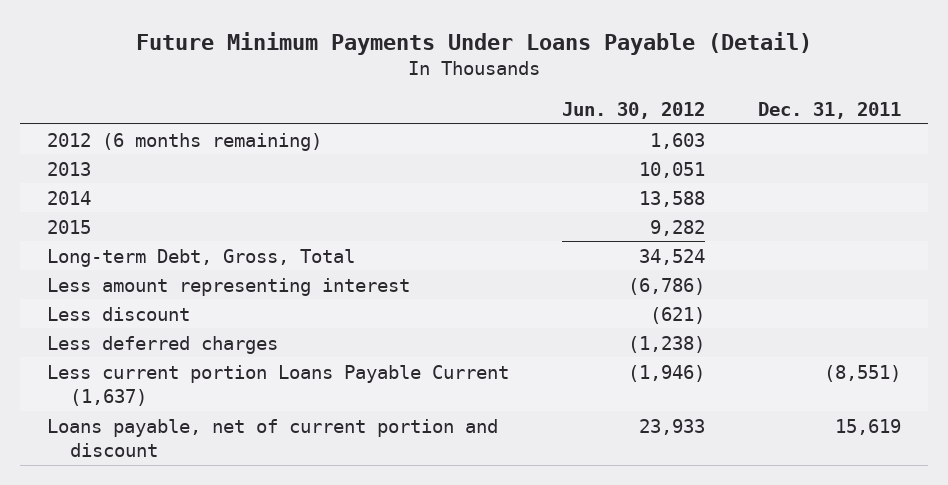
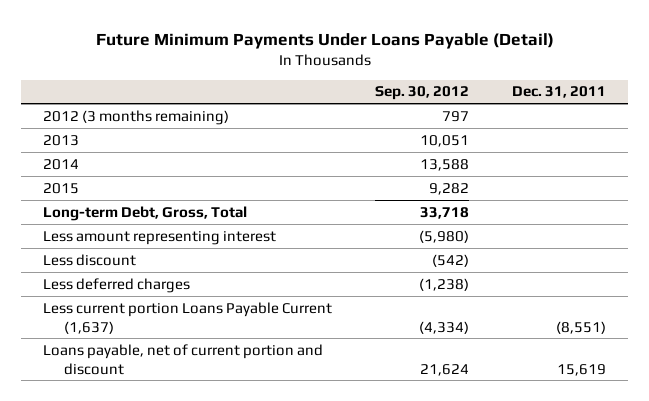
[562,101,706,119] Jun. 30, 2012 -> none
none -> [375,86,470,101] Sep. 30, 2012
[47,132,323,151] 2012 (6 months remaining) -> [42,109,229,125] 2012 (3 months remaining)

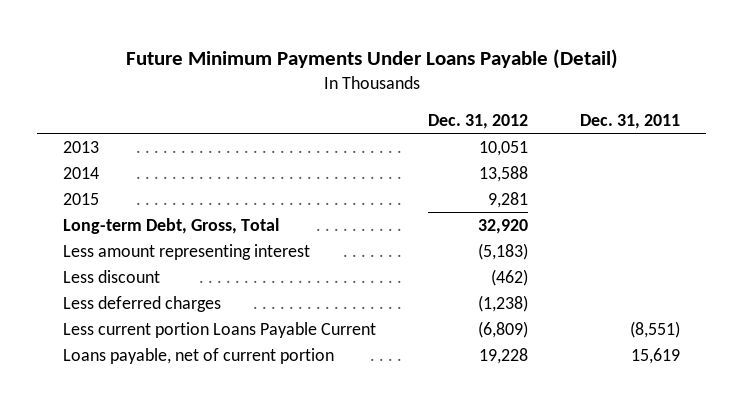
[375,86,470,101] Sep. 30, 2012 -> none
none -> [428,113,529,129] Dec. 31, 2012
[42,109,229,125] 2012 (3 months remaining) -> none
[42,301,332,334] Less current portion Loans Payable Current (1,637) -> [63,322,377,339] Less current portion Loans Payable Current
[42,343,323,375] Loans payable, net of current portion and discount -> [63,348,335,365] Loans payable, net of current portion

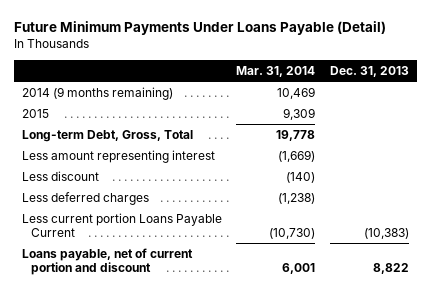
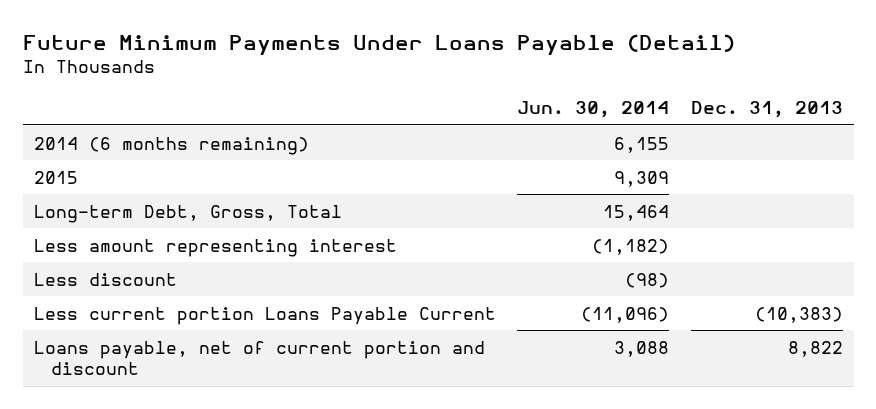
[236,66,316,78] Mar. 31, 2014 -> none
none -> [517,101,670,119] Jun. 30, 2014
[21,86,173,100] 2014 (9 months remaining) -> [33,136,309,155] 2014 (6 months remaining)
[21,191,149,205] Less deferred charges -> none

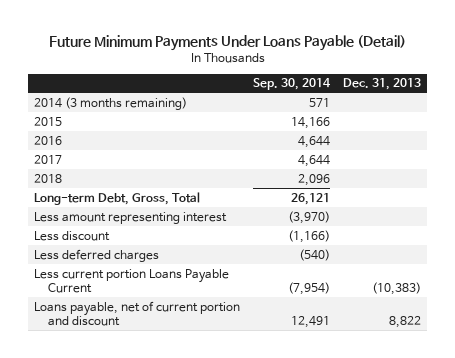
[517,101,670,119] Jun. 30, 2014 -> none
none -> [253,78,332,91] Sep. 30, 2014
[33,136,309,155] 2014 (6 months remaining) -> [34,96,188,110] 2014 (3 months remaining)
none -> [34,135,63,145] 2016
none -> [34,154,63,164] 2017
none -> [34,173,63,183] 2018
none -> [34,248,160,262] Less deferred charges

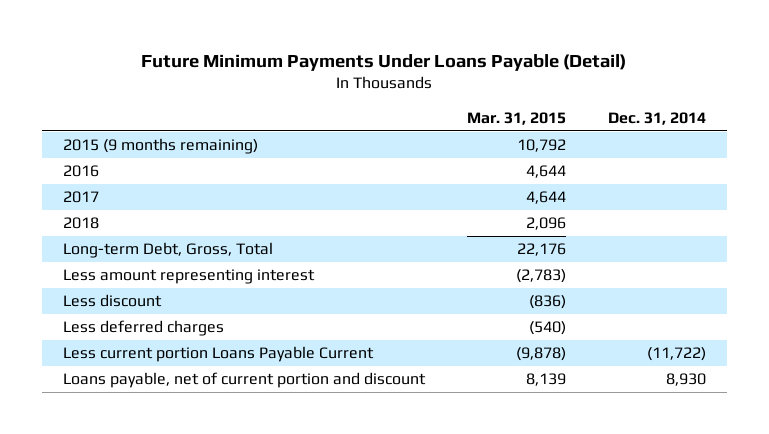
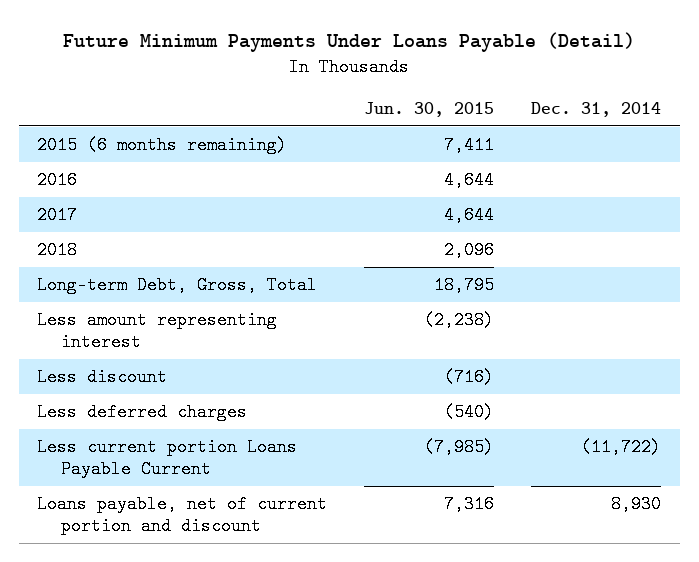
[466,111,566,125] Mar. 31, 2015 -> none
none -> [364,101,495,117] Jun. 30, 2015
[62,138,258,155] 2015 (9 months remaining) -> [37,136,288,155] 2015 (6 months remaining)

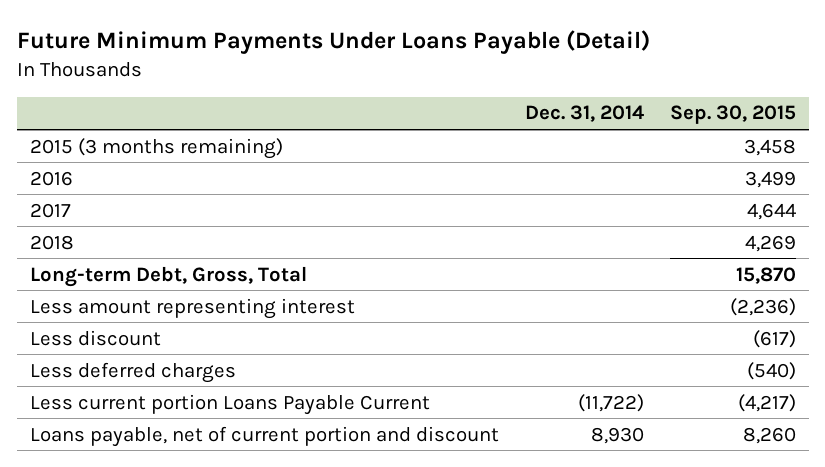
[364,101,495,117] Jun. 30, 2015 -> none
none -> [669,105,796,125] Sep. 30, 2015
[37,136,288,155] 2015 (6 months remaining) -> [29,137,283,159] 2015 (3 months remaining)

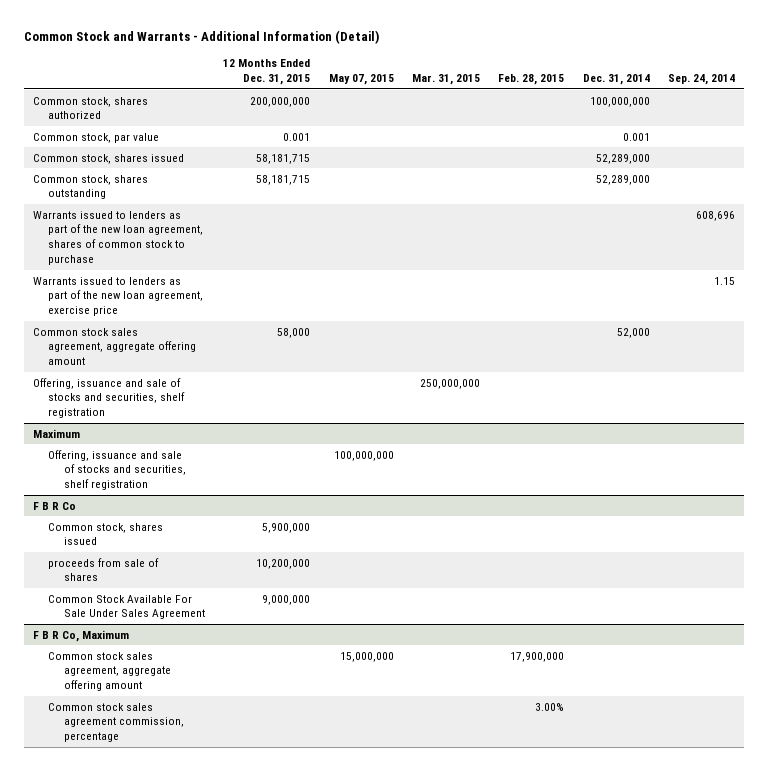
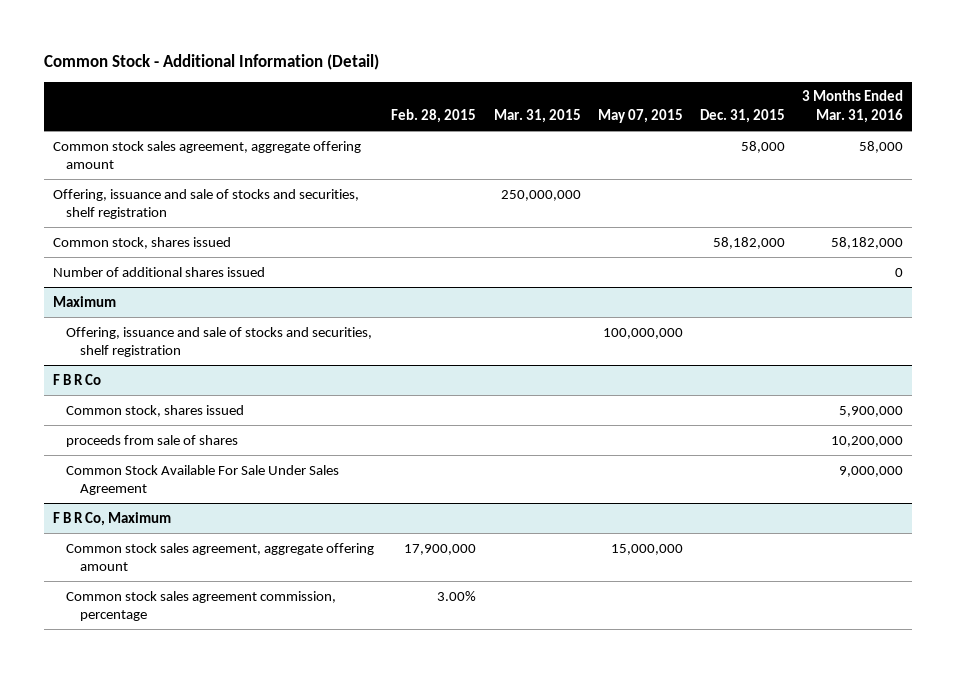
[23,30,379,45] Common Stock and Warrants - Additional Information (Detail) -> [44,53,380,70] Common Stock - Additional Information (Detail)
[223,59,311,86] 12 Months Ended Dec. 31, 2015 -> none
[582,74,650,86] Dec. 31, 2014 -> none
[667,74,735,86] Sep. 24, 2014 -> none
none -> [700,108,786,123] Dec. 31, 2015
none -> [802,90,904,123] 3 Months Ended Mar. 31, 2016
[32,96,148,120] Common stock, shares authorized -> none
[32,132,159,143] Common stock, par value -> none
[32,174,148,200] Common stock, shares outstanding -> none
[32,210,204,265] Warrants issued to lenders as part of the new loan agreement, shares of common stock to purchase -> none
[32,276,204,317] Warrants issued to lenders as part of the new loan agreement, exercise price -> none
[32,153,184,164] Common stock, shares issued -> [52,236,231,249] Common stock, shares issued
none -> [52,266,265,277] Number of additional shares issued

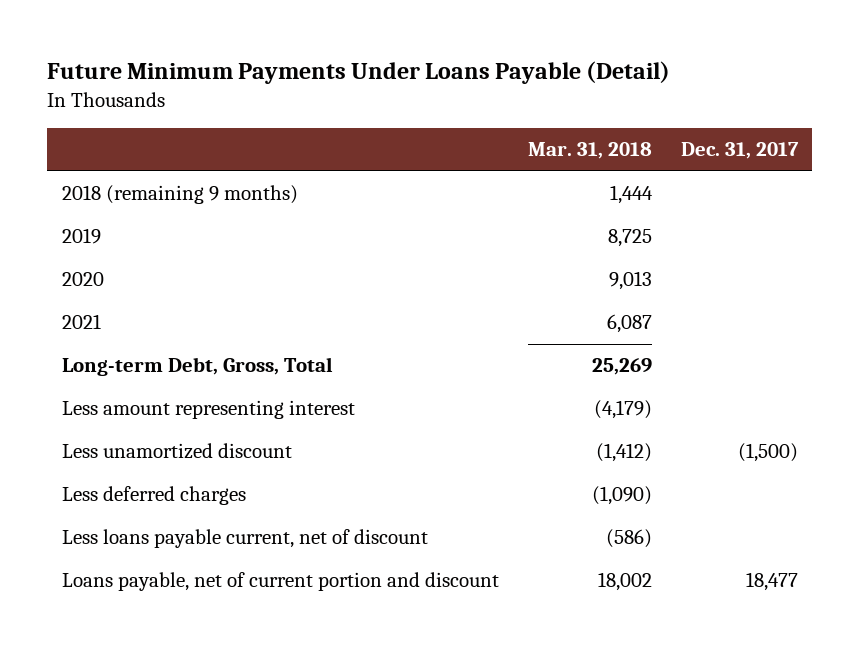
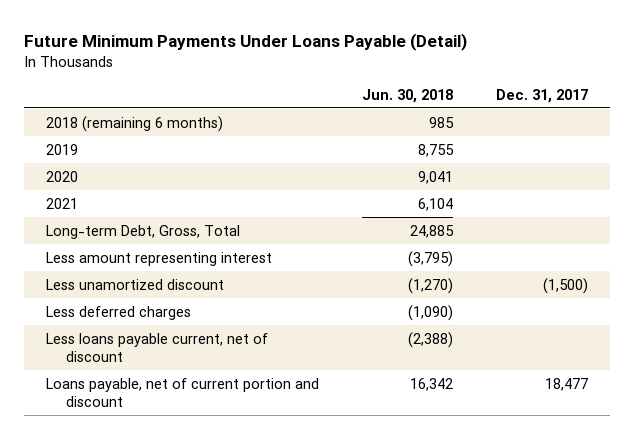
[527,142,652,160] Mar. 31, 2018 -> none
none -> [362,88,454,103] Jun. 30, 2018
[61,185,298,205] 2018 (remaining 9 months) -> [45,115,223,132] 2018 (remaining 6 months)

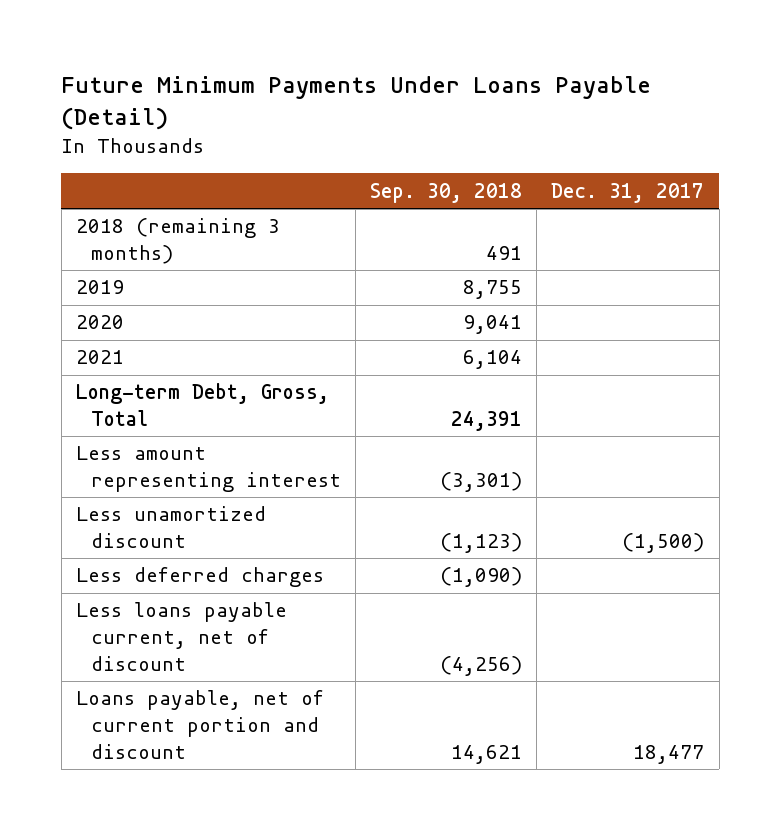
[362,88,454,103] Jun. 30, 2018 -> none
none -> [370,182,523,203] Sep. 30, 2018
[45,115,223,132] 2018 (remaining 6 months) -> [75,218,280,265] 2018 (remaining 3 months)

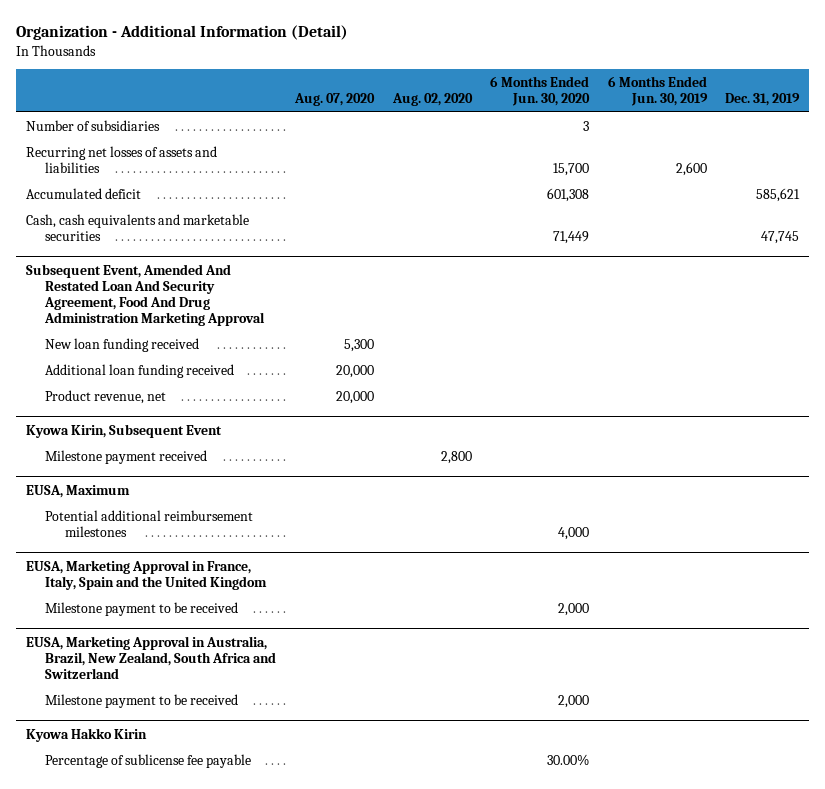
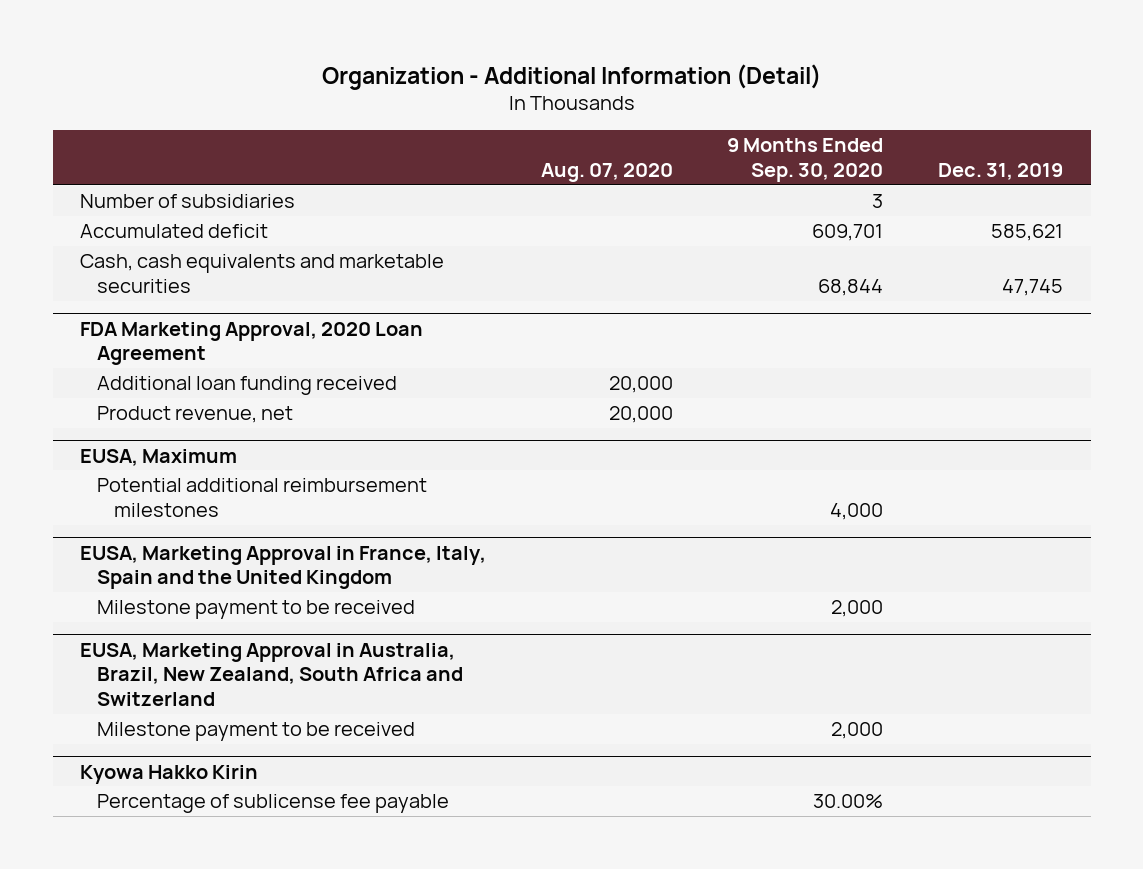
[391,93,473,107] Aug. 02, 2020 -> none
[490,76,591,107] 6 Months Ended Jun. 30, 2020 -> none
[607,76,708,107] 6 Months Ended Jun. 30, 2019 -> none
none -> [727,138,884,182] 9 Months Ended Sep. 30, 2020
[25,145,217,173] Recurring net losses of assets and liabilities -> none
[45,337,200,352] New loan funding received -> none
[25,263,266,326] Subsequent Event, Amended And Restated Loan And Security Agreement, Food And Drug Administration Marketing Approval -> [80,321,424,366] FDA Marketing Approval, 2020 Loan Agreement
[25,423,222,438] Kyowa Kirin, Subsequent Event -> none
[45,449,208,464] Milestone payment received -> none

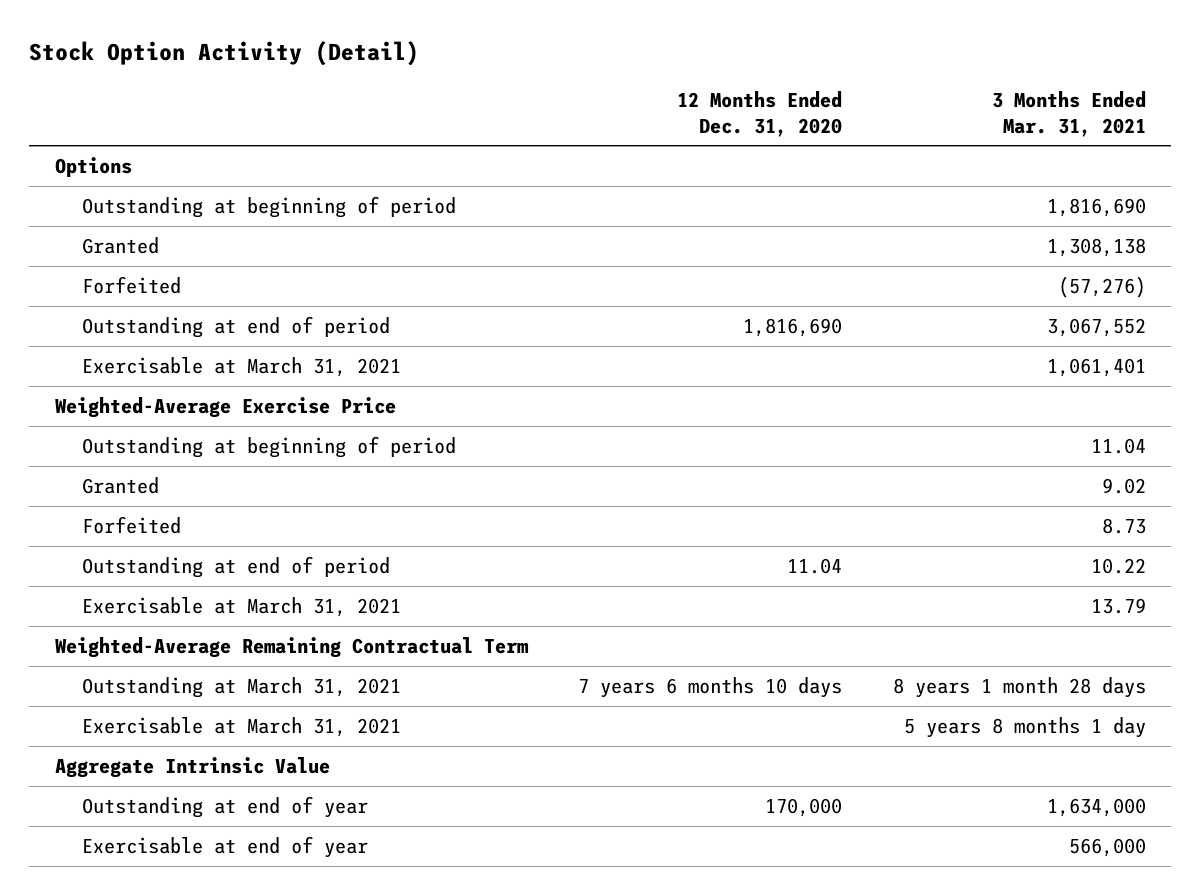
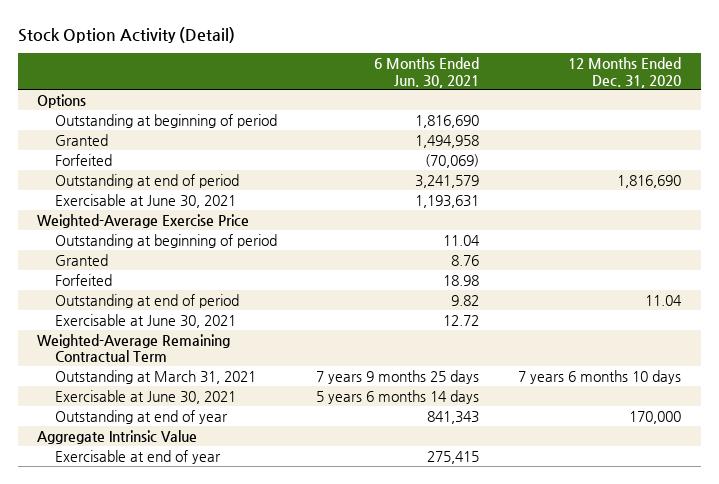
[991,91,1146,137] 3 Months Ended Mar. 31, 2021 -> none
none -> [373,57,479,88] 6 Months Ended Jun. 30, 2021
[82,356,402,377] Exercisable at March 31, 2021 -> [54,193,236,208] Exercisable at June 30, 2021
[82,596,402,617] Exercisable at March 31, 2021 -> [54,313,236,328] Exercisable at June 30, 2021
[82,716,402,737] Exercisable at March 31, 2021 -> [54,389,236,404] Exercisable at June 30, 2021
[54,756,330,778] Aggregate Intrinsic Value -> [37,429,198,444] Aggregate Intrinsic Value

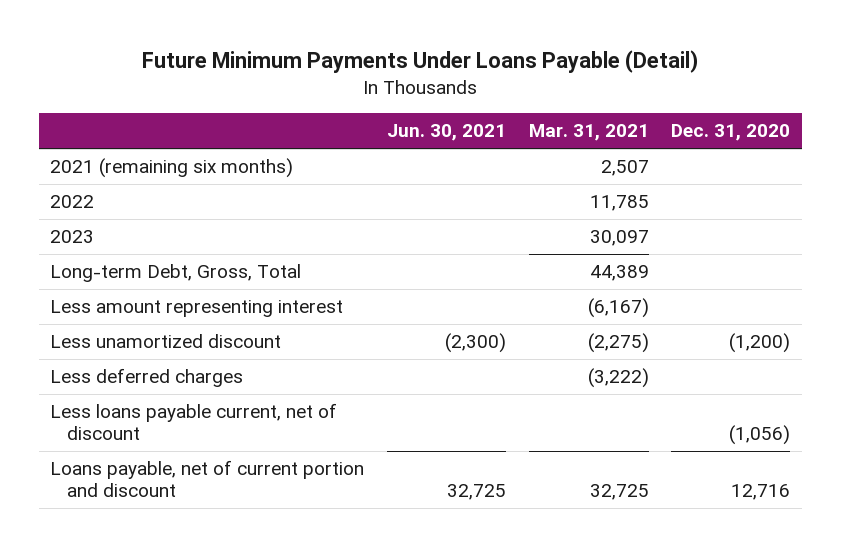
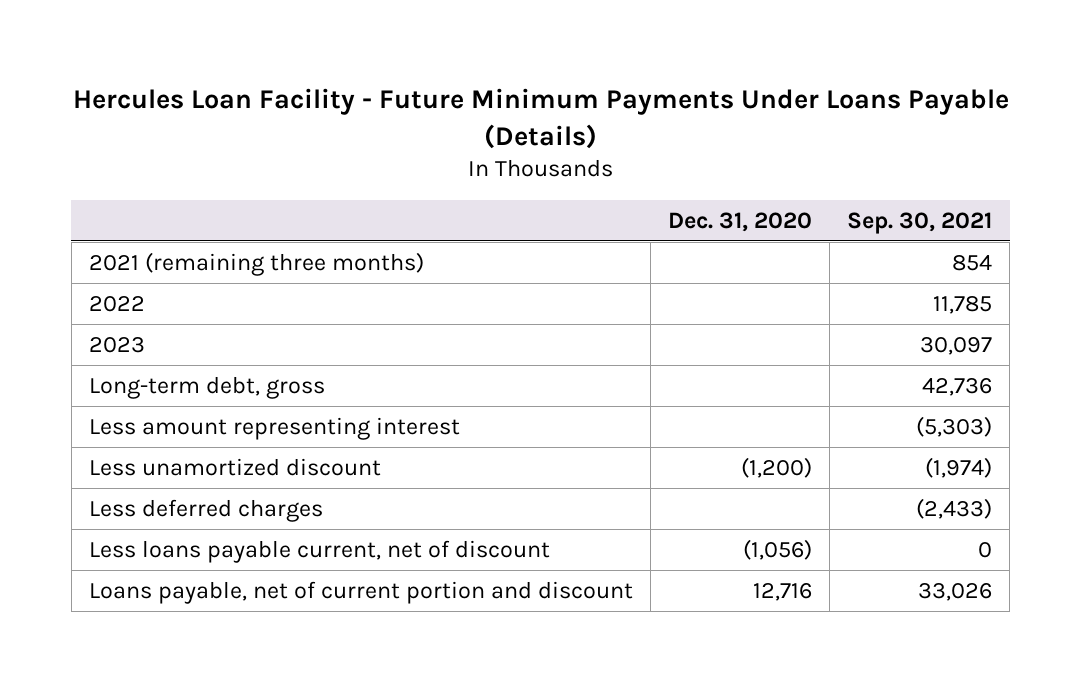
[142,50,699,74] Future Minimum Payments Under Loans Payable (Detail) -> [72,88,1009,149] Hercules Loan Facility - Future Minimum Payments Under Loans Payable (Details)
[386,123,506,141] Jun. 30, 2021 -> none
[528,123,649,141] Mar. 31, 2021 -> none
none -> [847,211,993,234] Sep. 30, 2021
[50,158,294,179] 2021 (remaining six months) -> [88,251,424,276] 2021 (remaining three months)
[50,264,302,283] Long-term Debt, Gross, Total -> [88,375,325,399] Long-term debt, gross

